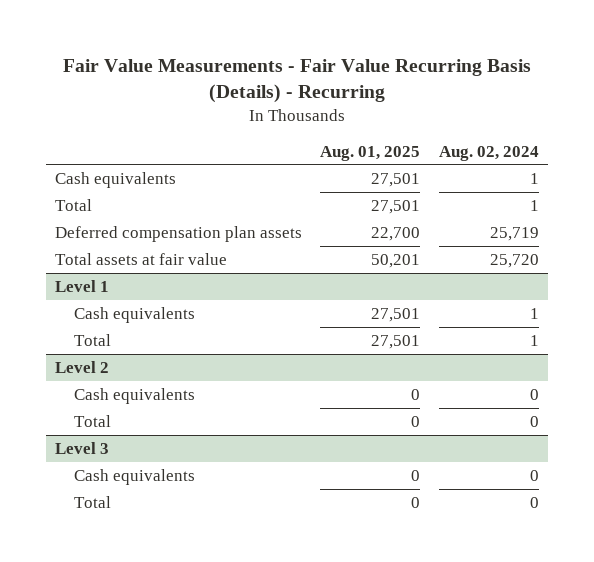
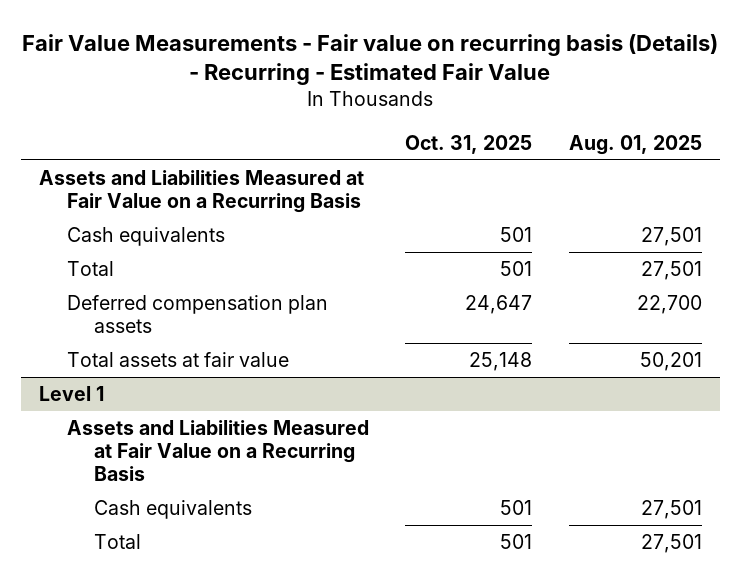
[62,58,531,104] Fair Value Measurements - Fair Value Recurring Basis (Details) - Recurring -> [22,33,719,86] Fair Value Measurements - Fair value on recurring basis (Details) - Recurring - Estimated Fair Value
[438,145,539,161] Aug. 02, 2024 -> none
none -> [405,134,533,154] Oct. 31, 2025
none -> [38,170,364,213] Assets and Liabilities Measured at Fair Value on a Recurring Basis
none -> [66,420,369,481] Assets and Liabilities Measured at Fair Value on a Recurring Basis
[54,360,109,373] Level 2 -> none
[74,387,196,404] Cash equivalents -> none
[74,414,112,427] Total -> none
[54,441,109,454] Level 3 -> none
[74,468,196,485] Cash equivalents -> none
[74,495,112,508] Total -> none

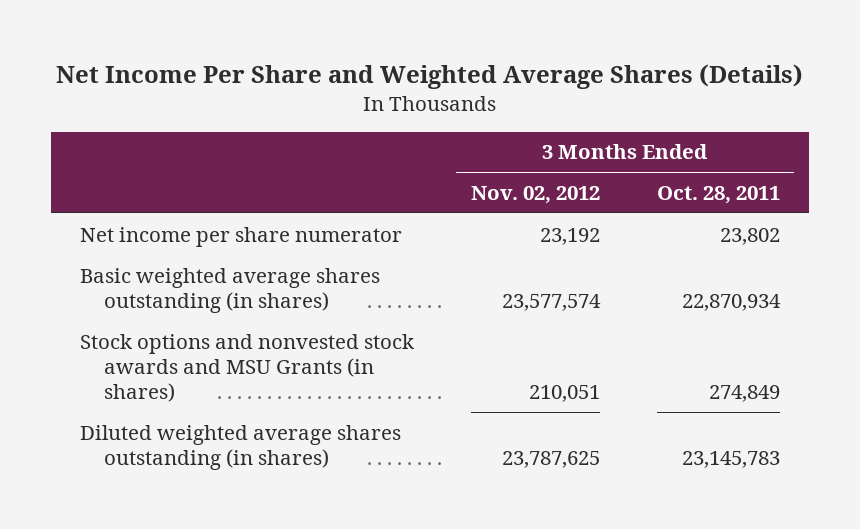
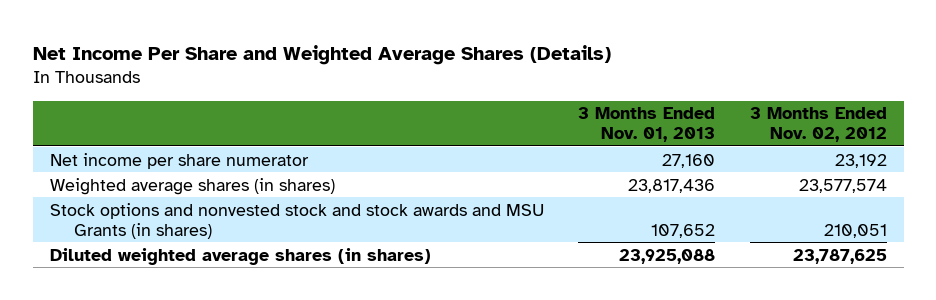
[657,185,781,204] Oct. 28, 2011 -> none
none -> [578,107,716,143] 3 Months Ended Nov. 01, 2013
[79,267,380,314] Basic weighted average shares outstanding (in shares) -> [49,177,335,195] Weighted average shares (in shares)
[79,333,415,403] Stock options and nonvested stock awards and MSU Grants (in shares) -> [49,202,544,239] Stock options and nonvested stock and stock awards and MSU Grants (in shares)
[79,424,401,471] Diluted weighted average shares outstanding (in shares) -> [49,247,431,265] Diluted weighted average shares (in shares)

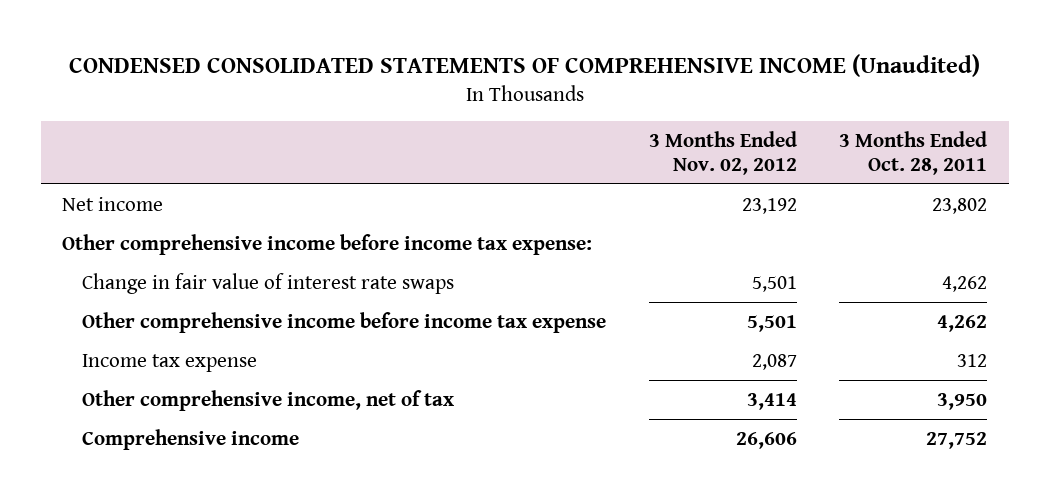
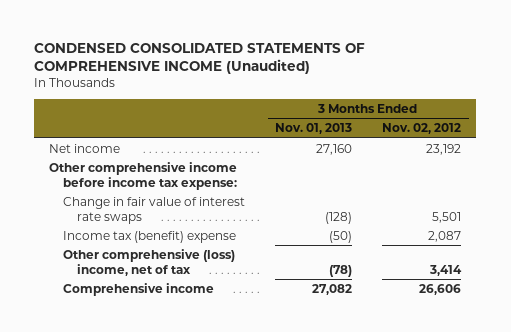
[839,131,988,176] 3 Months Ended Oct. 28, 2011 -> none
none -> [275,123,353,135] Nov. 01, 2013
[81,311,606,333] Other comprehensive income before income tax expense -> none
[81,353,257,372] Income tax expense -> [62,230,236,243] Income tax (benefit) expense
[81,389,454,411] Other comprehensive income, net of tax -> [62,248,235,276] Other comprehensive (loss) income, net of tax

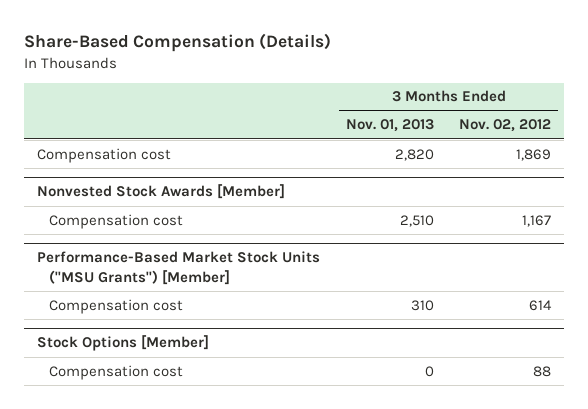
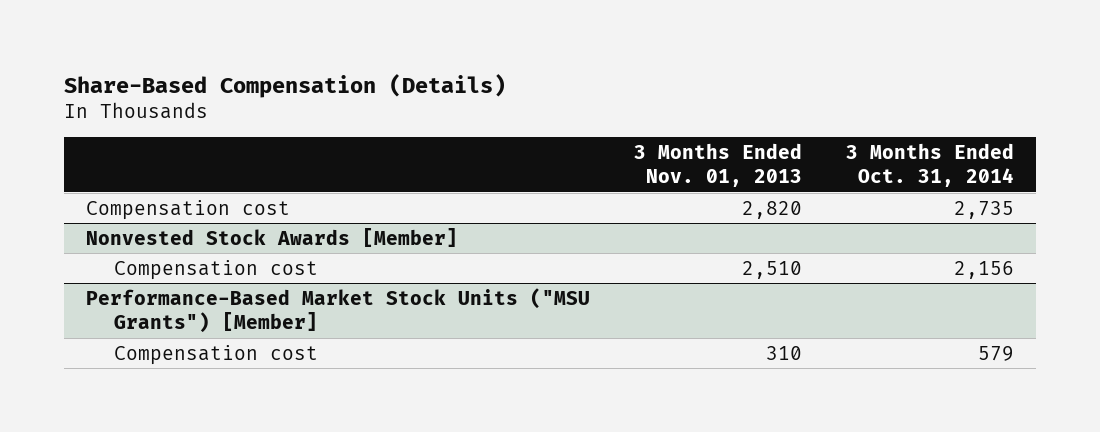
[459,119,552,133] Nov. 02, 2012 -> none
none -> [846,142,1015,188] 3 Months Ended Oct. 31, 2014
[36,335,209,352] Stock Options [Member] -> none
[48,364,183,380] Compensation cost -> none

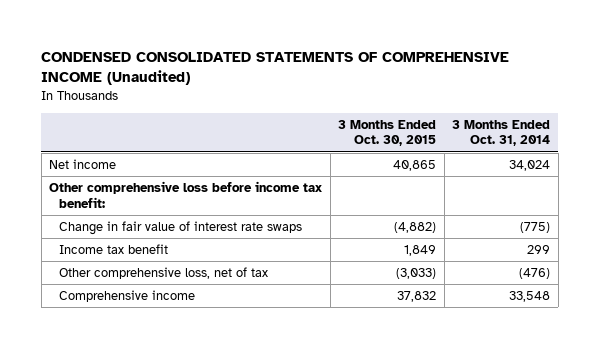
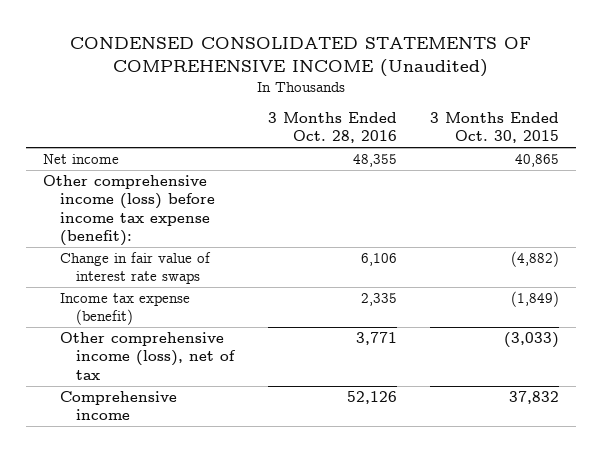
[452,119,551,147] 3 Months Ended Oct. 31, 2014 -> none
none -> [267,112,397,144] 3 Months Ended Oct. 28, 2016
[49,181,323,208] Other comprehensive loss before income tax benefit: -> [43,175,215,246] Other comprehensive income (loss) before income tax expense (benefit):
[58,244,168,255] Income tax benefit -> [59,293,190,326] Income tax expense (benefit)
[404,245,437,257] 1,849 -> [511,291,560,308] (1,849)
[58,267,268,280] Other comprehensive loss, net of tax -> [59,332,237,380] Other comprehensive income (loss), net of tax

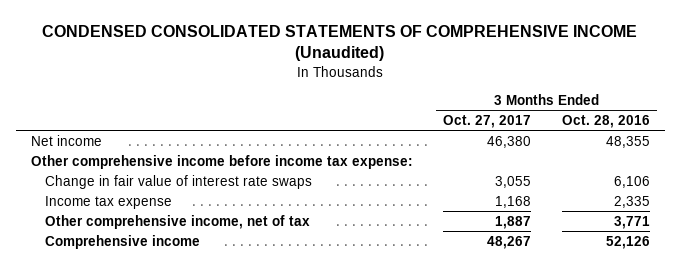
[430,112,560,144] 3 Months Ended Oct. 30, 2015 -> none
none -> [443,114,532,128] Oct. 27, 2017
[43,175,215,246] Other comprehensive income (loss) before income tax expense (benefit): -> [30,154,413,169] Other comprehensive income before income tax expense:
[59,293,190,326] Income tax expense (benefit) -> [44,195,172,209] Income tax expense
[59,332,237,380] Other comprehensive income (loss), net of tax -> [44,214,310,229] Other comprehensive income, net of tax

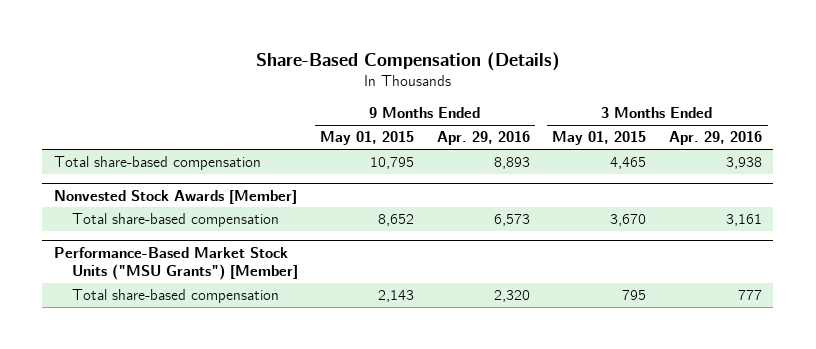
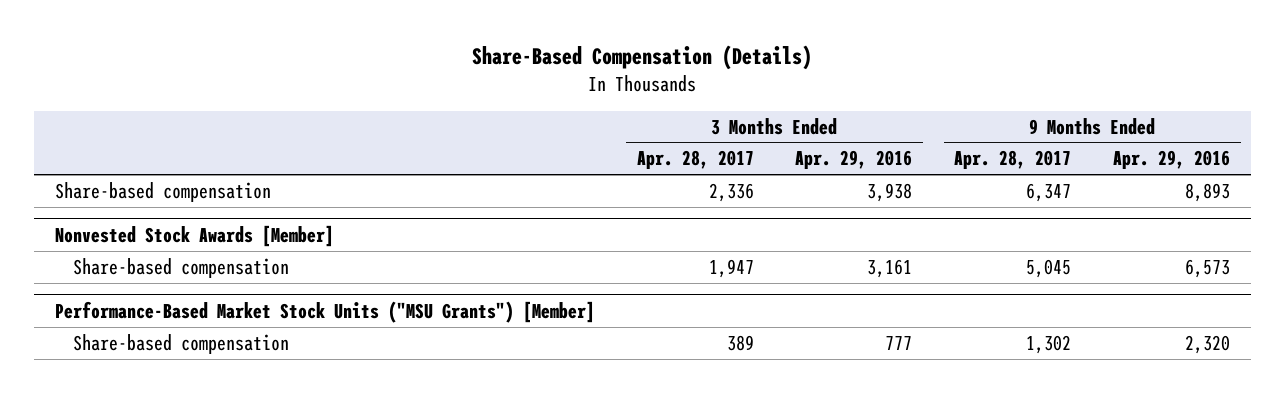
[320,131,415,146] May 01, 2015 -> none
[552,131,647,146] May 01, 2015 -> none
none -> [636,150,754,170] Apr. 28, 2017
none -> [954,150,1072,170] Apr. 28, 2017
[53,156,261,171] Total share-based compensation -> [54,181,271,202] Share-based compensation
[71,213,279,228] Total share-based compensation -> [72,257,289,278] Share-based compensation
[71,289,279,304] Total share-based compensation -> [72,333,289,354] Share-based compensation

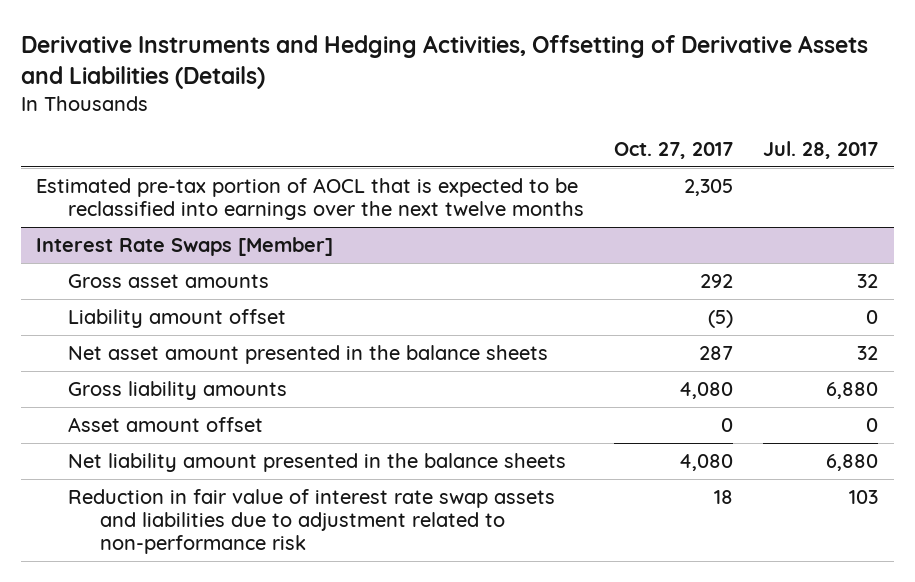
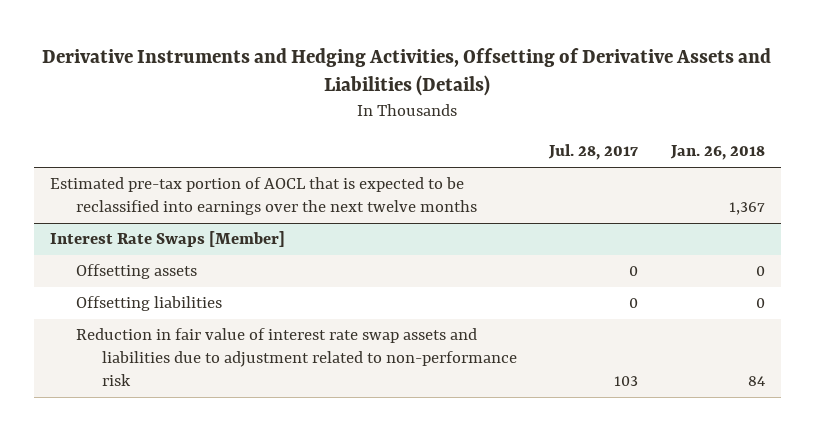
[614,141,734,159] Oct. 27, 2017 -> none
none -> [669,145,765,161] Jan. 26, 2018
[68,273,270,288] Gross asset amounts -> none
[68,344,549,364] Net asset amount presented in the balance sheets -> none
[68,380,288,400] Gross liability amounts -> none
[68,452,567,472] Net liability amount presented in the balance sheets -> none
[68,308,287,328] Liability amount offset -> [75,264,197,280] Offsetting assets
[68,416,264,432] Asset amount offset -> [75,296,222,312] Offsetting liabilities

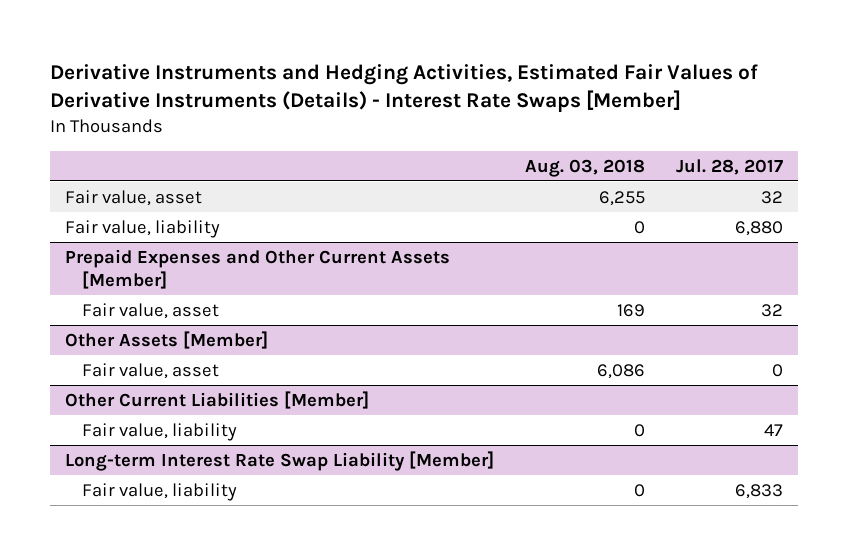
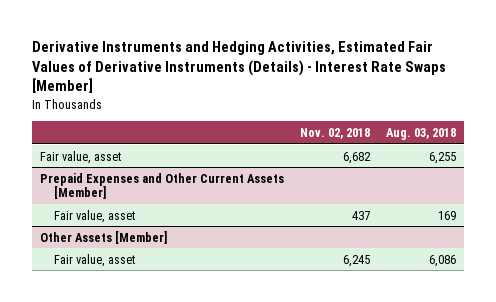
[675,158,783,175] Jul. 28, 2017 -> none
none -> [300,127,371,139] Nov. 02, 2018
[65,219,221,238] Fair value, liability -> none
[65,390,370,409] Other Current Liabilities [Member] -> none
[81,422,237,441] Fair value, liability -> none
[65,450,495,471] Long-term Interest Rate Swap Liability [Member] -> none
[81,482,237,501] Fair value, liability -> none

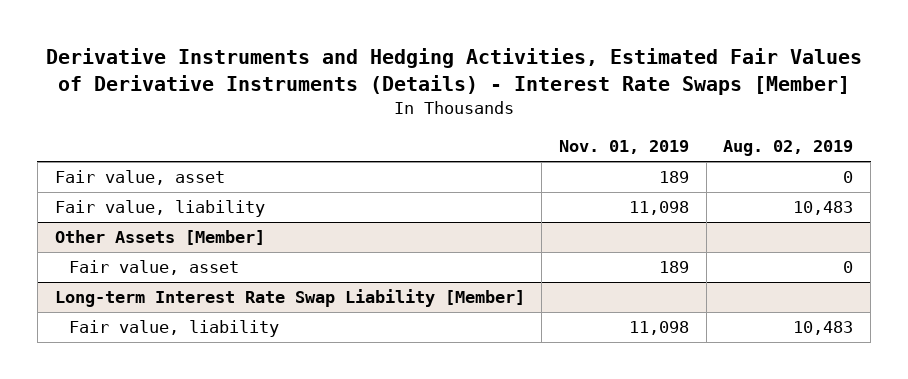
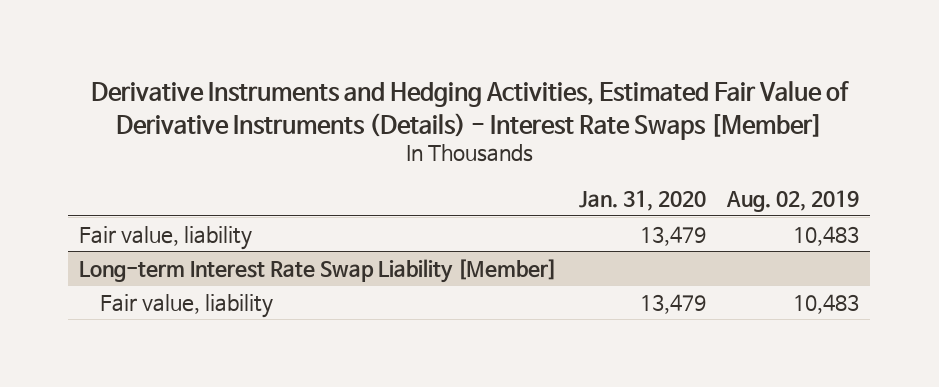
[46,47,863,95] Derivative Instruments and Hedging Activities, Estimated Fair Values of Derivative Instruments (Details) - Interest Rate Swaps [Member] -> [91,81,850,140] Derivative Instruments and Hedging Activities, Estimated Fair Value of Derivative Instruments (Details) - Interest Rate Swaps [Member]
[559,140,690,155] Nov. 01, 2019 -> none
none -> [578,189,706,211] Jan. 31, 2020
[54,170,225,186] Fair value, asset -> none
[54,230,265,246] Other Assets [Member] -> none
[68,260,239,276] Fair value, asset -> none

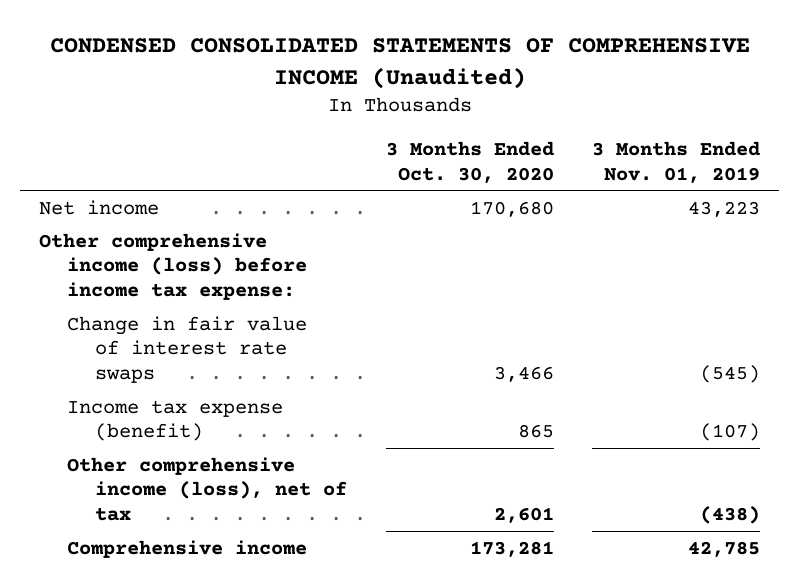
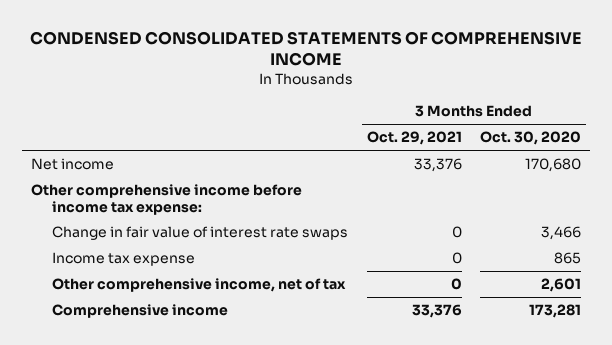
[49,37,750,89] CONDENSED CONSOLIDATED STATEMENTS OF COMPREHENSIVE INCOME (Unaudited) -> [30,30,583,67] CONDENSED CONSOLIDATED STATEMENTS OF COMPREHENSIVE INCOME
[592,140,761,183] 3 Months Ended Nov. 01, 2019 -> none
none -> [366,131,462,146] Oct. 29, 2021
[39,232,308,301] Other comprehensive income (loss) before income tax expense: -> [31,184,303,215] Other comprehensive income before income tax expense:
[67,399,284,442] Income tax expense (benefit) -> [51,252,195,267] Income tax expense
[67,456,348,522] Other comprehensive income (loss), net of tax -> [51,278,346,293] Other comprehensive income, net of tax

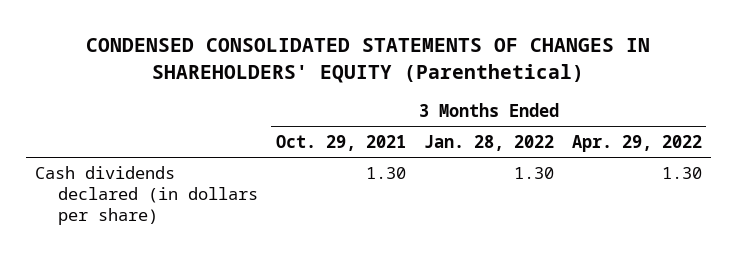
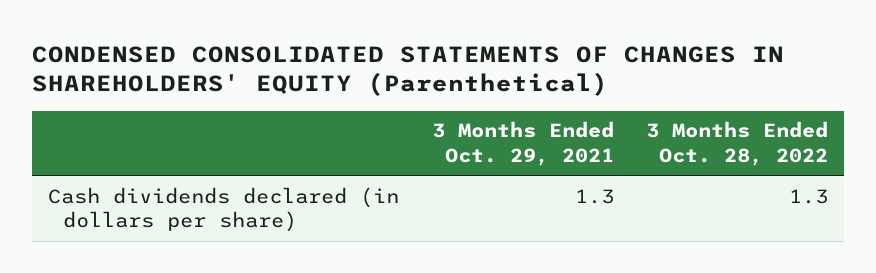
[423,134,554,151] Jan. 28, 2022 -> none
[571,134,702,152] Apr. 29, 2022 -> none
none -> [645,121,828,166] 3 Months Ended Oct. 28, 2022
[365,167,406,180] 1.30 -> [574,188,614,204] 1.3

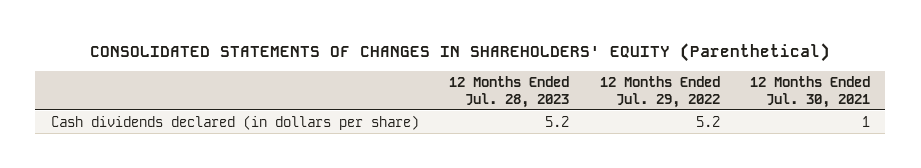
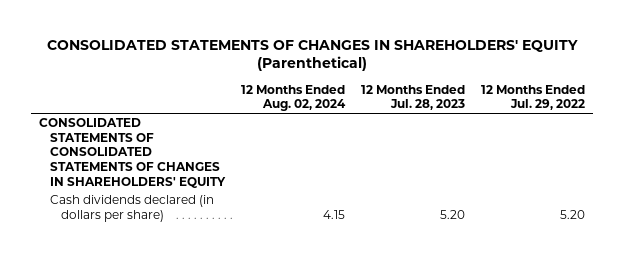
[750,76,871,108] 12 Months Ended Jul. 30, 2021 -> none
none -> [240,84,346,112] 12 Months Ended Aug. 02, 2024
none -> [39,118,227,188] CONSOLIDATED STATEMENTS OF CONSOLIDATED STATEMENTS OF CHANGES IN SHAREHOLDERS' EQUITY
[545,115,570,127] 5.2 -> [439,209,465,219] 5.20
[695,115,720,127] 5.2 -> [559,209,585,219] 5.20

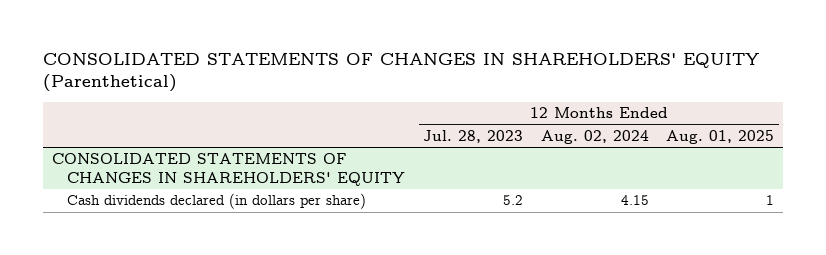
[480,84,585,111] 12 Months Ended Jul. 29, 2022 -> none
none -> [666,129,775,144] Aug. 01, 2025
[39,118,227,188] CONSOLIDATED STATEMENTS OF CONSOLIDATED STATEMENTS OF CHANGES IN SHAREHOLDERS' EQUITY -> [51,153,406,186] CONSOLIDATED STATEMENTS OF CHANGES IN SHAREHOLDERS' EQUITY
[439,209,465,219] 5.20 -> [503,195,524,206] 5.2

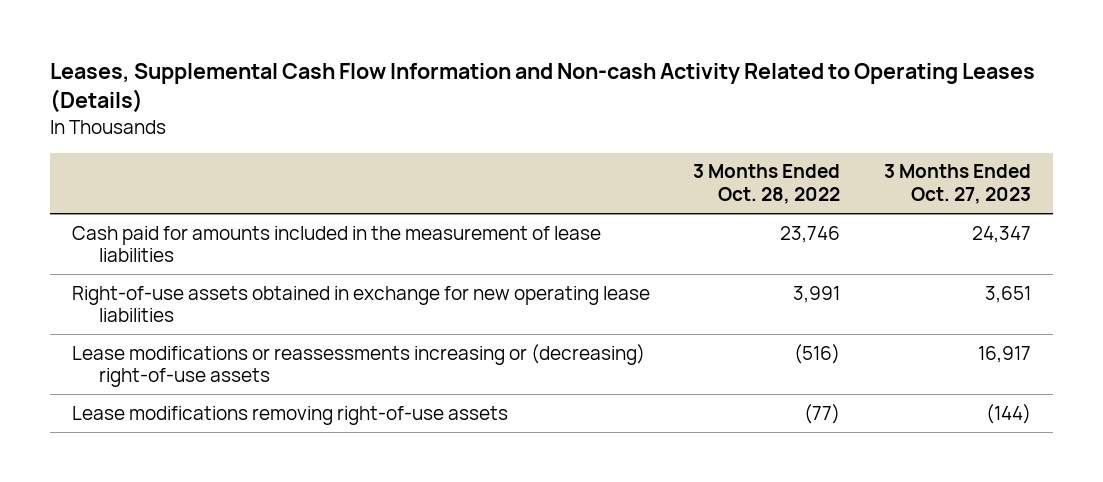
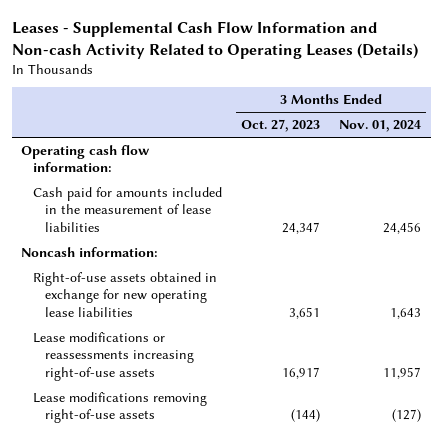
[49,63,1035,114] Leases, Supplemental Cash Flow Information and Non-cash Activity Related to Operating Leases (Details) -> [11,21,418,59] Leases - Supplemental Cash Flow Information and Non-cash Activity Related to Operating Leases (Details)
[693,164,841,205] 3 Months Ended Oct. 28, 2022 -> none
none -> [339,120,422,133] Nov. 01, 2024
none -> [21,144,151,173] Operating cash flow information:
none -> [21,246,159,257] Noncash information:
[71,343,645,388] Lease modifications or reassessments increasing or (decreasing) right-of-use assets -> [33,331,195,381] Lease modifications or reassessments increasing right-of-use assets

